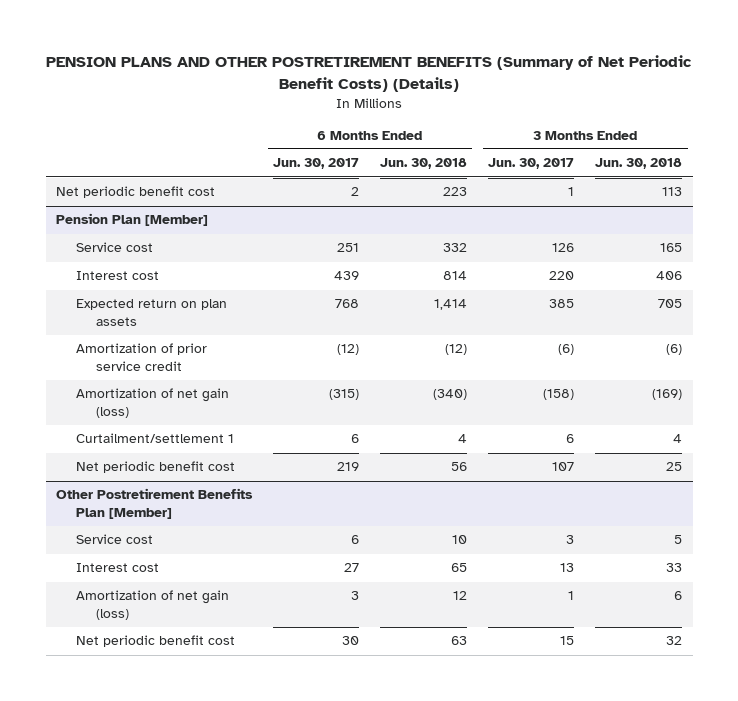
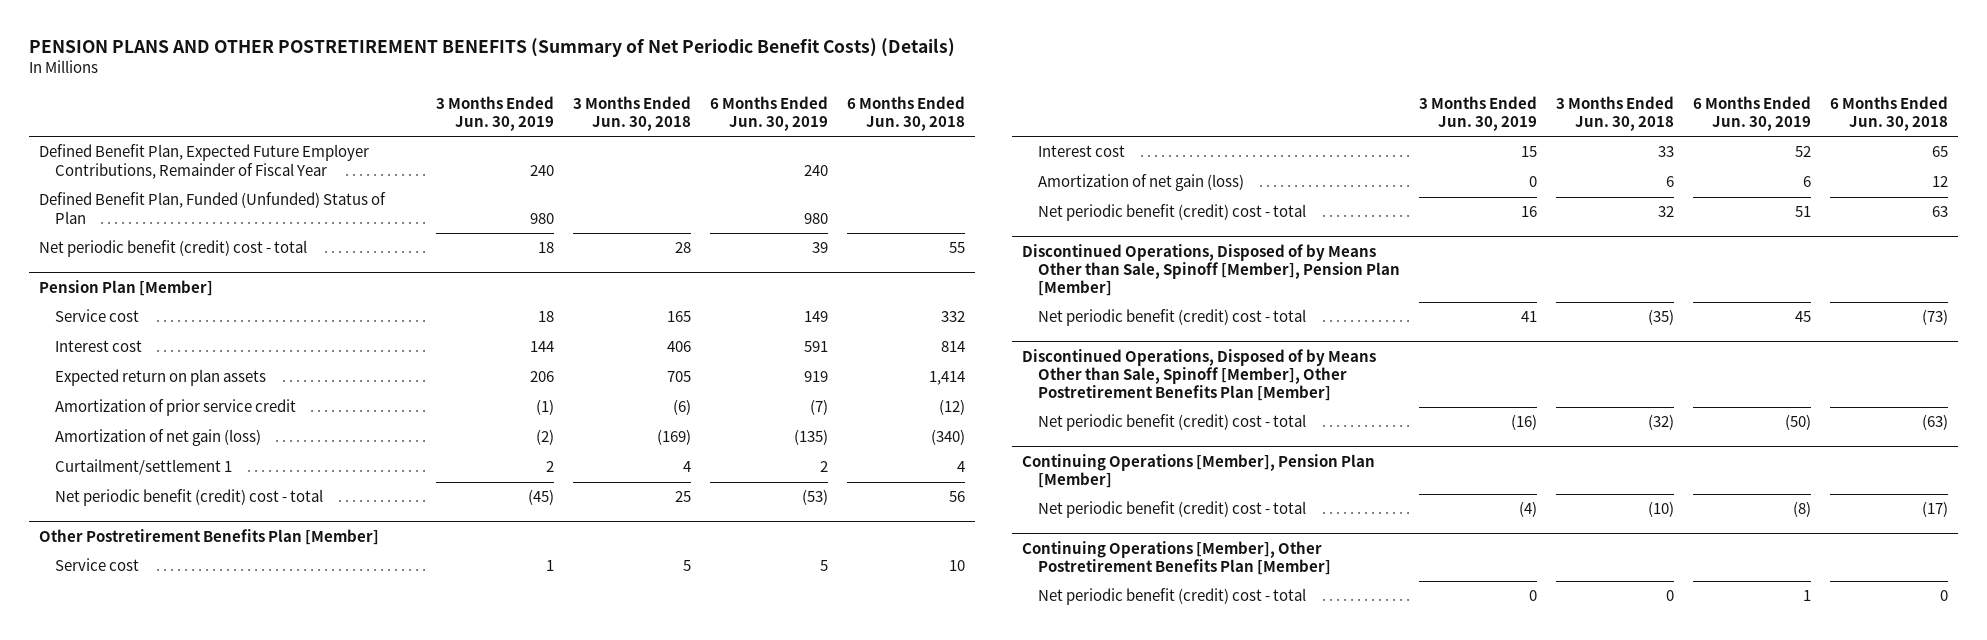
[273,158,360,170] Jun. 30, 2017 -> none
[488,158,575,170] Jun. 30, 2017 -> none
none -> [435,95,554,131] 3 Months Ended Jun. 30, 2019
none -> [709,95,828,131] 6 Months Ended Jun. 30, 2019
none -> [38,144,369,179] Defined Benefit Plan, Expected Future Employer Contributions, Remainder of Fiscal Year
none -> [38,192,386,224] Defined Benefit Plan, Funded (Unfunded) Status of Plan
[56,186,216,199] Net periodic benefit cost -> [38,240,307,258] Net periodic benefit (credit) cost - total
[443,187,468,197] 223 -> [949,242,966,254] 55
[662,187,683,197] 113 -> [674,242,691,254] 28
[75,461,235,474] Net periodic benefit cost -> [54,489,323,507] Net periodic benefit (credit) cost - total
[75,635,235,648] Net periodic benefit cost -> [1038,204,1307,222] Net periodic benefit (credit) cost - total
none -> [1022,243,1401,296] Discontinued Operations, Disposed of by Means Other than Sale, Spinoff [Member], Pension Plan [Member]
none -> [1038,309,1307,327] Net periodic benefit (credit) cost - total
none -> [1022,348,1377,401] Discontinued Operations, Disposed of by Means Other than Sale, Spinoff [Member], Other Postretirement Benefits Plan [Member]
none -> [1038,414,1307,432] Net periodic benefit (credit) cost - total
none -> [1022,453,1376,488] Continuing Operations [Member], Pension Plan [Member]
none -> [1038,501,1307,519] Net periodic benefit (credit) cost - total
none -> [1022,540,1332,575] Continuing Operations [Member], Other Postretirement Benefits Plan [Member]
none -> [1038,588,1307,606] Net periodic benefit (credit) cost - total

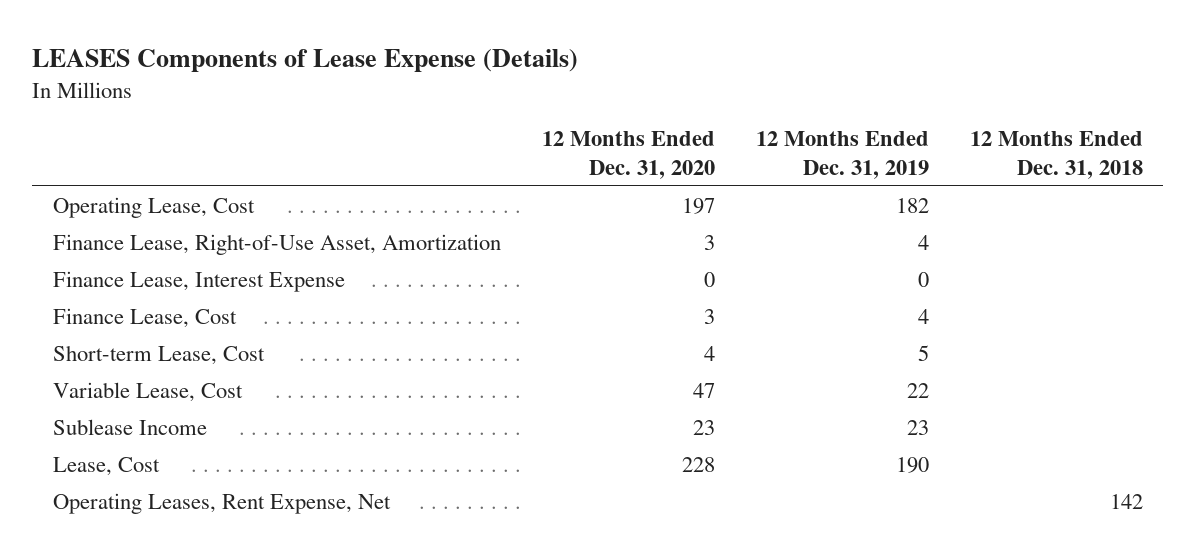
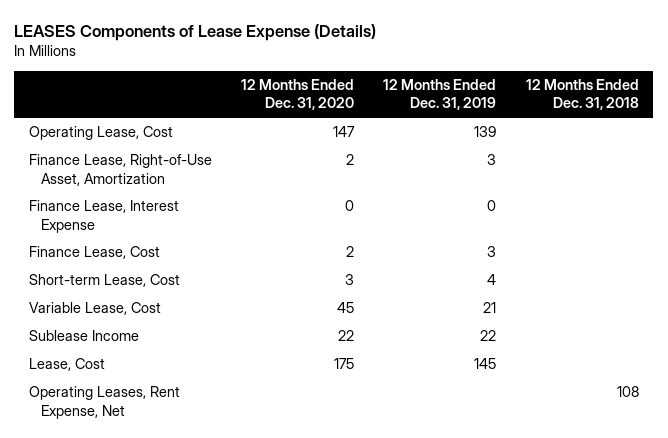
[681,197,715,214] 197 -> [333,126,356,138] 147
[895,197,929,213] 182 -> [474,126,497,138] 139
[703,234,715,250] 3 -> [346,154,355,166] 2
[917,234,929,250] 4 -> [487,154,497,166] 3
[703,308,715,324] 3 -> [346,246,355,258] 2
[917,308,929,324] 4 -> [487,246,497,258] 3
[703,345,715,361] 4 -> [345,274,355,286] 3
[917,344,929,361] 5 -> [487,274,497,286] 4
[692,382,715,398] 47 -> [337,302,355,314] 45
[906,382,929,398] 22 -> [483,302,497,314] 21
[692,419,715,435] 23 -> [338,330,355,342] 22
[906,419,929,435] 23 -> [480,330,497,342] 22
[681,456,715,472] 228 -> [334,358,355,370] 175
[895,456,929,473] 190 -> [474,358,497,370] 145
[1109,493,1143,509] 142 -> [616,386,639,398] 108

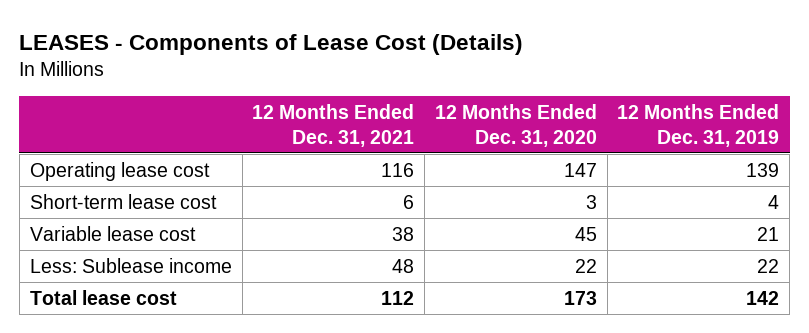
[14,23,377,41] LEASES Components of Lease Expense (Details) -> [19,33,524,55] LEASES - Components of Lease Cost (Details)
[525,78,639,111] 12 Months Ended Dec. 31, 2018 -> none
none -> [252,103,415,147] 12 Months Ended Dec. 31, 2021
[28,154,212,186] Finance Lease, Right-of-Use Asset, Amortization -> none
[28,200,179,233] Finance Lease, Interest Expense -> none
[28,246,160,260] Finance Lease, Cost -> none
[28,386,180,419] Operating Leases, Rent Expense, Net -> none
[28,126,173,141] Operating Lease, Cost -> [29,161,210,181] Operating lease cost
[28,274,180,288] Short-term Lease, Cost -> [29,193,217,209] Short-term lease cost
[28,302,161,316] Variable Lease, Cost -> [29,225,196,241] Variable lease cost
[28,330,139,342] Sublease Income -> [29,257,232,273] Less: Sublease income
[28,358,105,372] Lease, Cost -> [29,289,177,305] Total lease cost
[334,358,355,370] 175 -> [563,290,597,305] 173
[474,358,497,370] 145 -> [746,290,780,305] 142

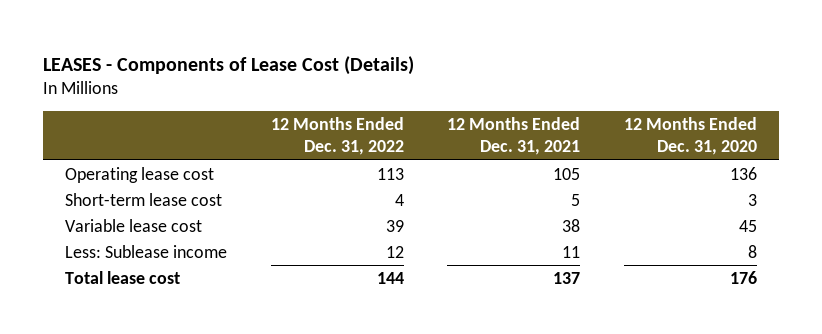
[617,103,780,147] 12 Months Ended Dec. 31, 2019 -> none
none -> [270,117,404,156] 12 Months Ended Dec. 31, 2022
[381,162,415,177] 116 -> [553,167,581,180] 105
[563,162,597,177] 147 -> [729,166,757,180] 136
[403,194,415,209] 6 -> [571,193,581,206] 5
[392,258,415,273] 48 -> [562,245,581,258] 11
[574,258,597,273] 22 -> [747,244,757,258] 8
[381,290,415,305] 112 -> [553,271,581,284] 137
[563,290,597,305] 173 -> [729,270,757,284] 176

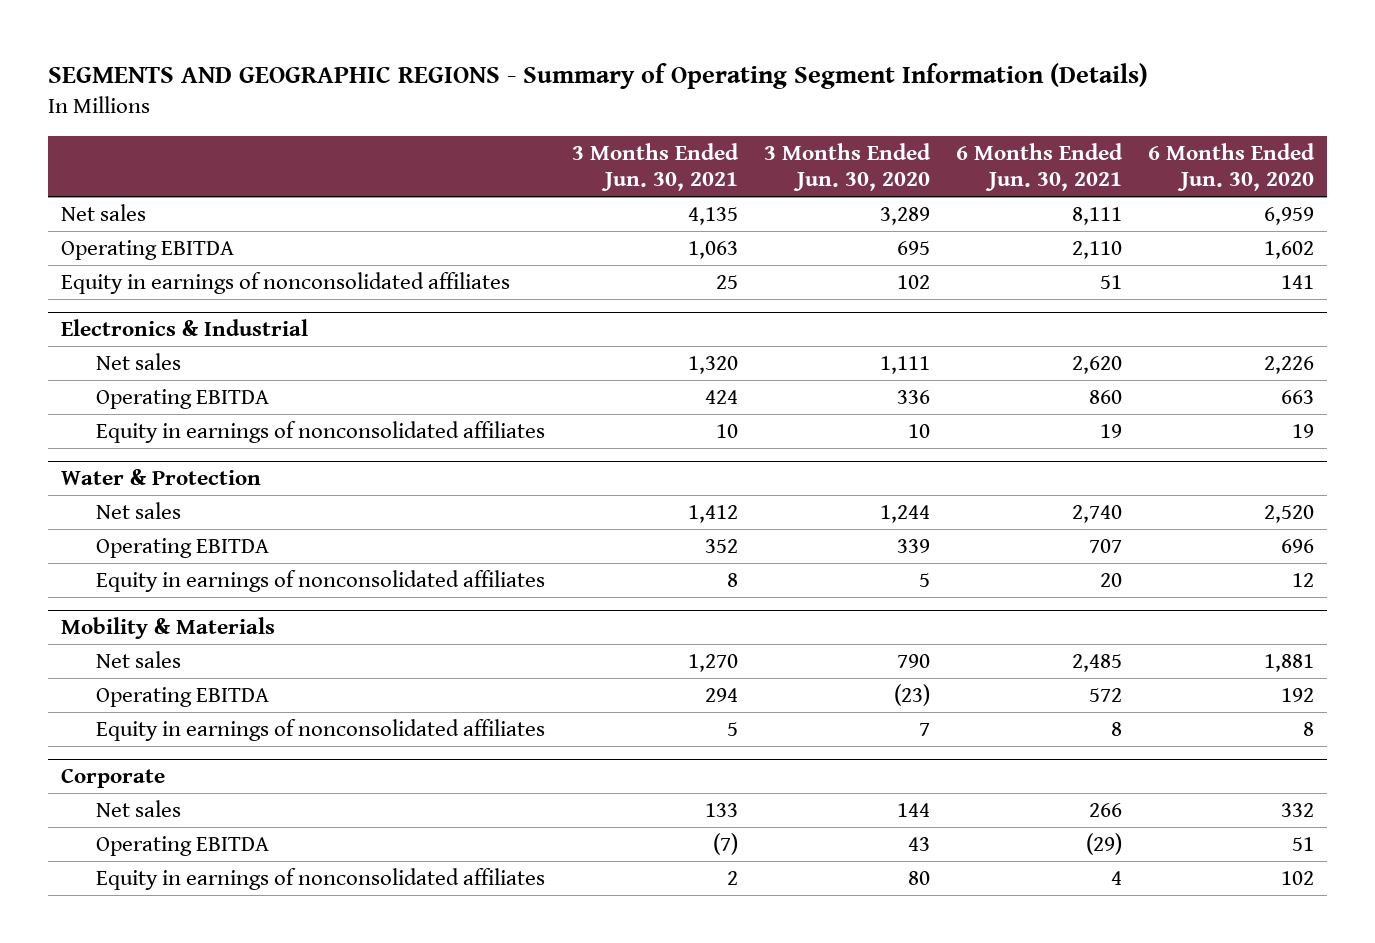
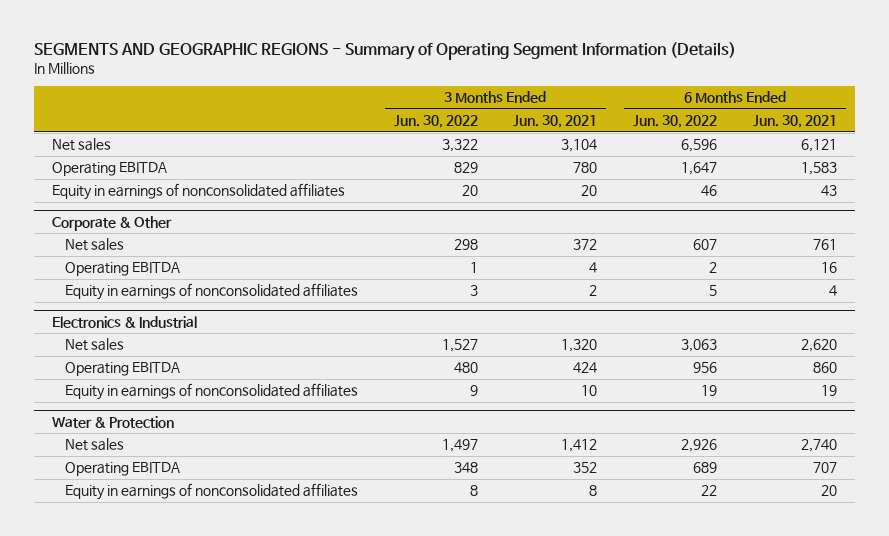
[763,142,931,192] 3 Months Ended Jun. 30, 2020 -> none
[1147,142,1315,192] 6 Months Ended Jun. 30, 2020 -> none
none -> [393,115,478,129] Jun. 30, 2022
none -> [633,115,718,129] Jun. 30, 2022
[687,207,738,226] 4,135 -> [561,139,598,153] 3,104
[1071,207,1122,226] 8,111 -> [800,139,837,153] 6,121
[687,241,738,260] 1,063 -> [573,162,598,174] 780
[1071,241,1122,260] 2,110 -> [800,162,837,176] 1,583
[715,275,738,290] 25 -> [581,185,598,197] 20
[1099,275,1122,290] 51 -> [820,185,837,197] 43
none -> [52,215,173,231] Corporate & Other
none -> [64,238,124,252] Net sales
none -> [64,262,180,277] Operating EBITDA
none -> [64,283,358,301] Equity in earnings of nonconsolidated affiliates
[61,617,276,640] Mobility & Materials -> none
[96,651,182,669] Net sales -> none
[96,687,270,708] Operating EBITDA -> none
[96,719,546,742] Equity in earnings of nonconsolidated affiliates -> none
[61,768,166,789] Corporate -> none
[96,800,182,818] Net sales -> none
[96,836,270,857] Operating EBITDA -> none
[96,868,546,891] Equity in earnings of nonconsolidated affiliates -> none

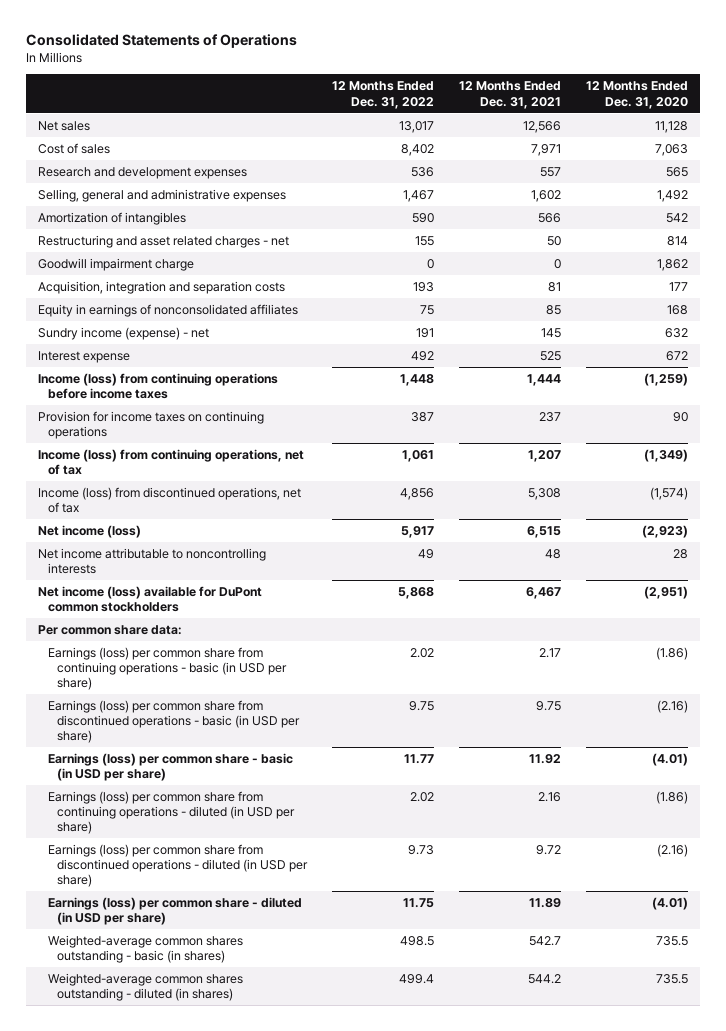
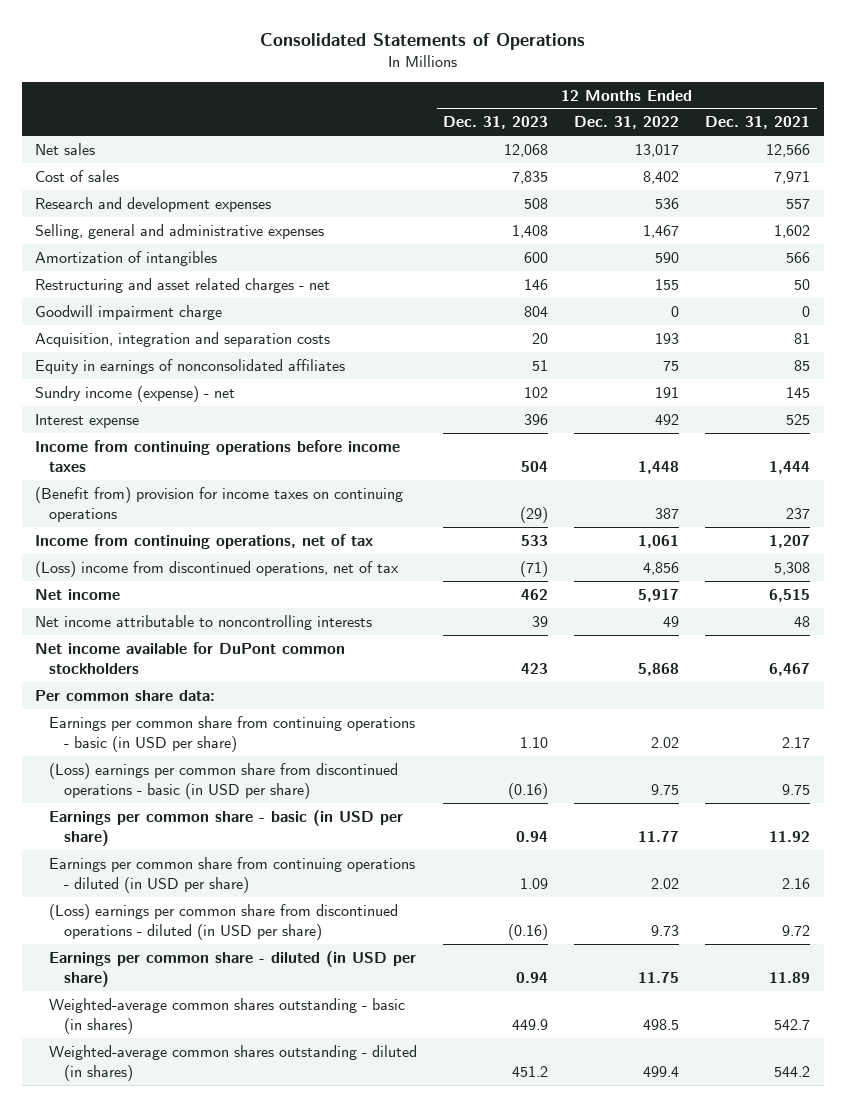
[585,81,688,109] 12 Months Ended Dec. 31, 2020 -> none
none -> [443,116,549,130] Dec. 31, 2023
[38,372,279,400] Income (loss) from continuing operations before income taxes -> [34,439,400,472] Income from continuing operations before income taxes
[38,410,265,440] Provision for income taxes on continuing operations -> [34,486,403,522] (Benefit from) provision for income taxes on continuing operations
[38,448,305,476] Income (loss) from continuing operations, net of tax -> [34,533,373,549] Income from continuing operations, net of tax
[38,486,302,514] Income (loss) from discontinued operations, net of tax -> [34,560,399,577] (Loss) income from discontinued operations, net of tax
[38,524,142,538] Net income (loss) -> [34,588,120,600] Net income
[38,585,263,613] Net income (loss) available for DuPont common stockholders -> [34,641,345,674] Net income available for DuPont common stockholders
[47,646,287,691] Earnings (loss) per common share from continuing operations - basic (in USD per share) -> [49,715,416,752] Earnings per common share from continuing operations - basic (in USD per share)
[47,699,300,744] Earnings (loss) per common share from discontinued operations - basic (in USD per share) -> [49,762,399,799] (Loss) earnings per common share from discontinued operations - basic (in USD per share)
[47,752,293,782] Earnings (loss) per common share - basic (in USD per share) -> [49,809,404,846] Earnings per common share - basic (in USD per share)
[47,790,295,835] Earnings (loss) per common share from continuing operations - diluted (in USD per share) -> [49,856,416,893] Earnings per common share from continuing operations - diluted (in USD per share)
[47,843,308,888] Earnings (loss) per common share from discontinued operations - diluted (in USD per share) -> [49,903,399,940] (Loss) earnings per common share from discontinued operations - diluted (in USD per share)
[47,896,302,926] Earnings (loss) per common share - diluted (in USD per share) -> [49,950,417,987] Earnings per common share - diluted (in USD per share)

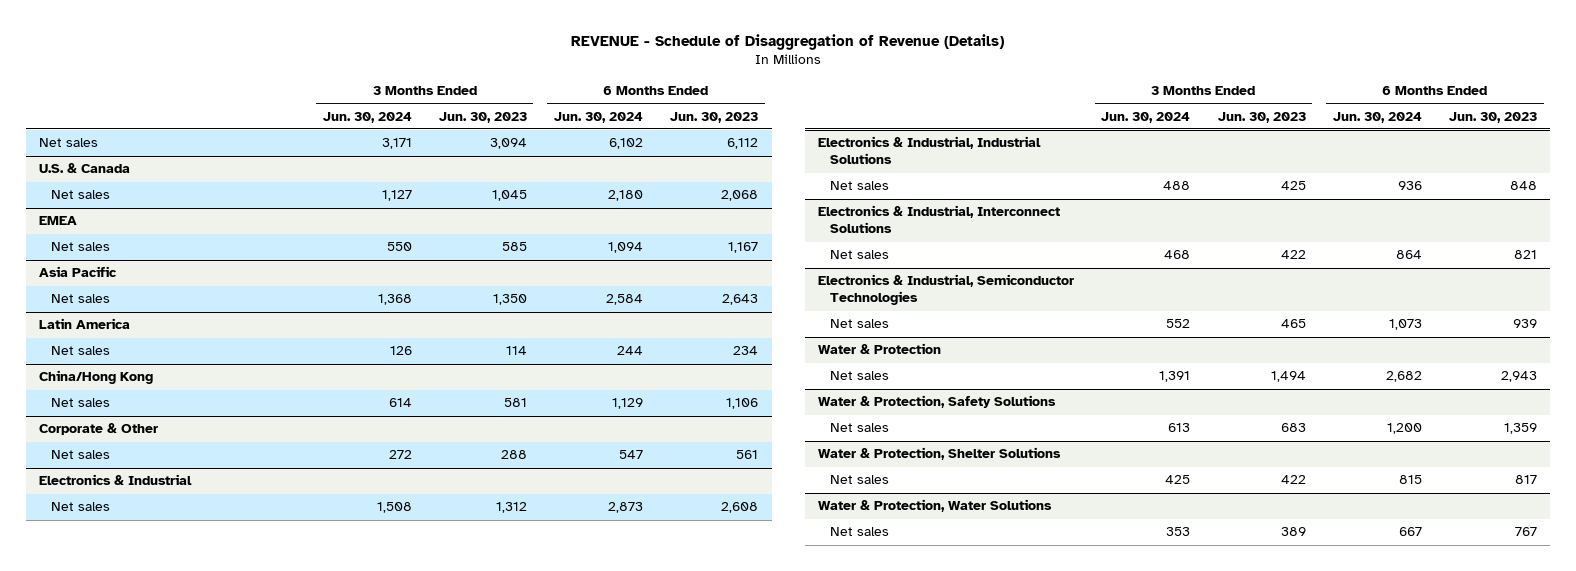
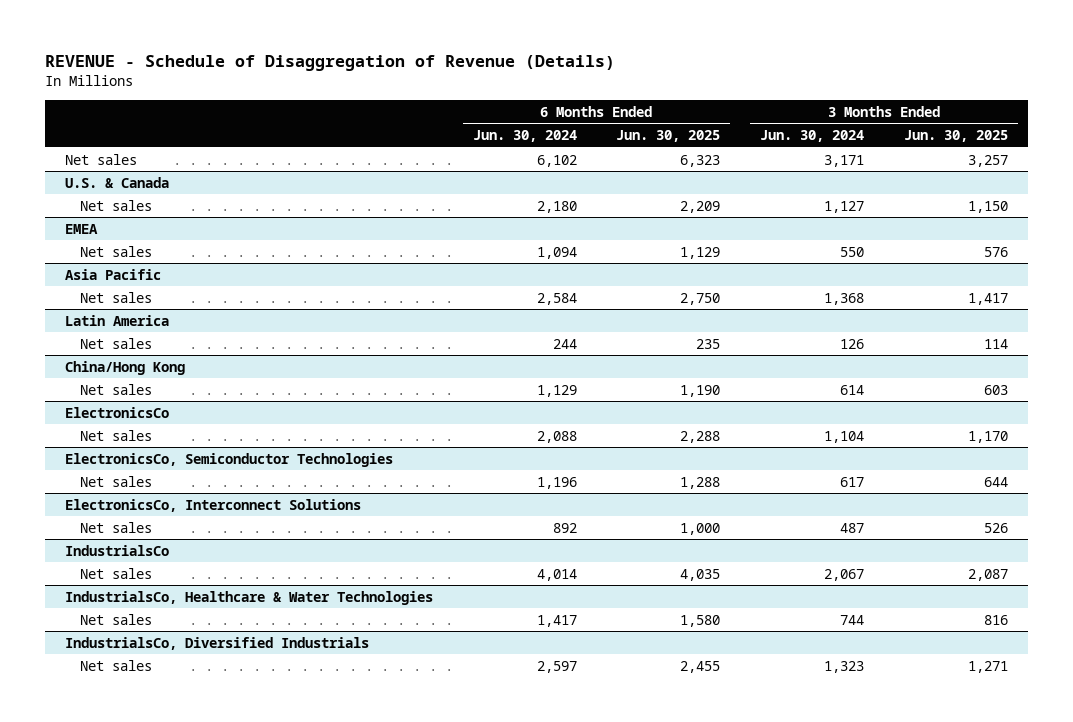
[438,111,527,123] Jun. 30, 2023 -> none
[669,111,758,123] Jun. 30, 2023 -> none
none -> [616,130,721,143] Jun. 30, 2025
none -> [903,130,1008,143] Jun. 30, 2025
[39,423,159,436] Corporate & Other -> none
[39,474,193,486] Electronics & Industrial -> none
[818,136,1042,165] Electronics & Industrial, Industrial Solutions -> none
[818,205,1061,234] Electronics & Industrial, Interconnect Solutions -> none
[818,274,1075,306] Electronics & Industrial, Semiconductor Technologies -> none
[818,343,942,355] Water & Protection -> none
[818,395,1057,409] Water & Protection, Safety Solutions -> none
[829,423,889,433] Net sales -> none
[818,447,1062,461] Water & Protection, Shelter Solutions -> none
[829,475,889,485] Net sales -> none
[818,499,1053,513] Water & Protection, Water Solutions -> none
[829,527,889,537] Net sales -> none
none -> [64,406,169,418] ElectronicsCo
[388,450,412,460] 272 -> [824,430,865,443] 1,104
[618,450,643,460] 547 -> [536,430,577,443] 2,088
none -> [64,452,393,467] ElectronicsCo, Semiconductor Technologies
[376,502,412,514] 1,508 -> [840,476,865,487] 617
[607,502,643,514] 2,873 -> [536,476,577,489] 1,196
none -> [64,498,361,512] ElectronicsCo, Interconnect Solutions
[1163,181,1191,191] 488 -> [840,522,865,533] 487
[1397,181,1422,191] 936 -> [552,522,577,533] 892
none -> [64,544,169,556] IndustrialsCo
[1164,250,1191,260] 468 -> [824,568,865,581] 2,067
[1395,250,1422,260] 864 -> [536,568,577,581] 4,014
none -> [64,590,433,605] IndustrialsCo, Healthcare & Water Technologies
[1166,319,1191,329] 552 -> [840,614,865,625] 744
[1388,319,1422,331] 1,073 -> [536,614,577,627] 1,417
none -> [64,636,369,650] IndustrialsCo, Diversified Industrials
[1159,371,1191,383] 1,391 -> [824,660,865,673] 1,323
[1385,371,1422,383] 2,682 -> [536,660,577,673] 2,597

